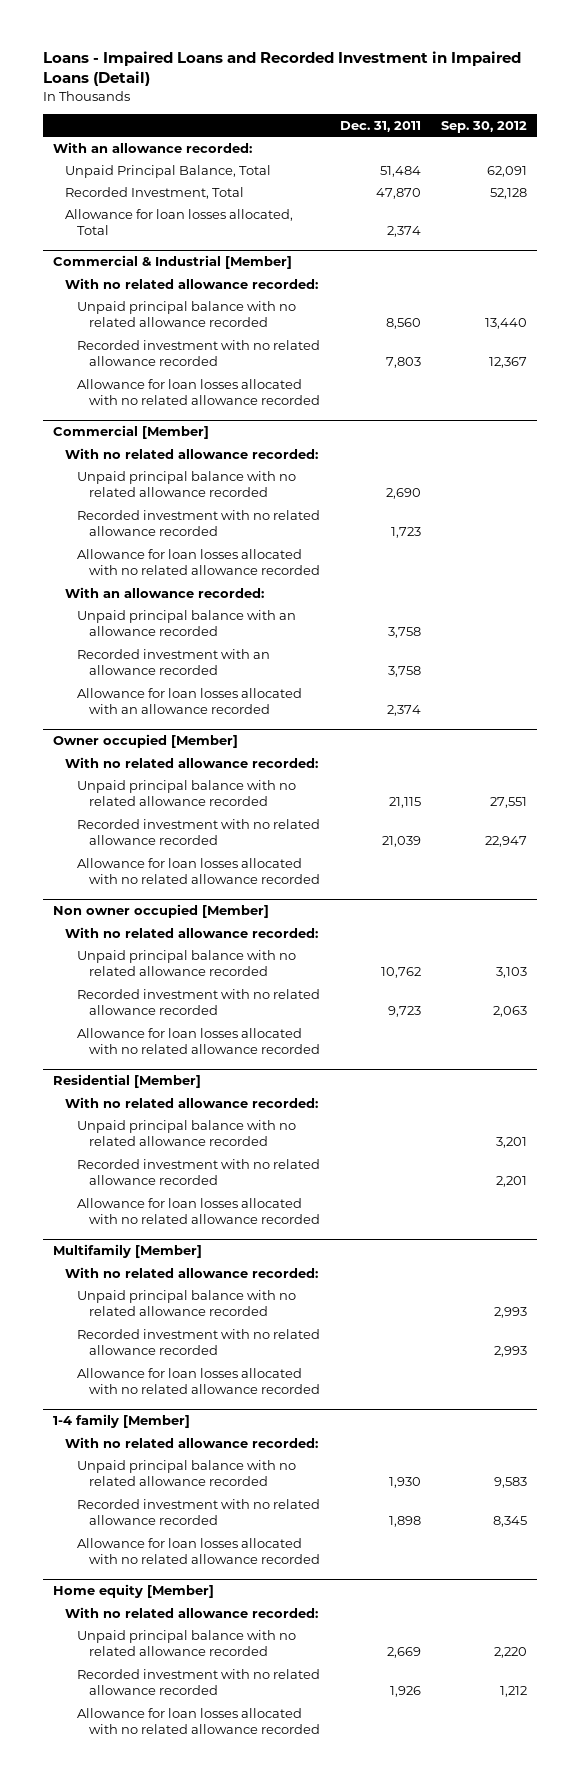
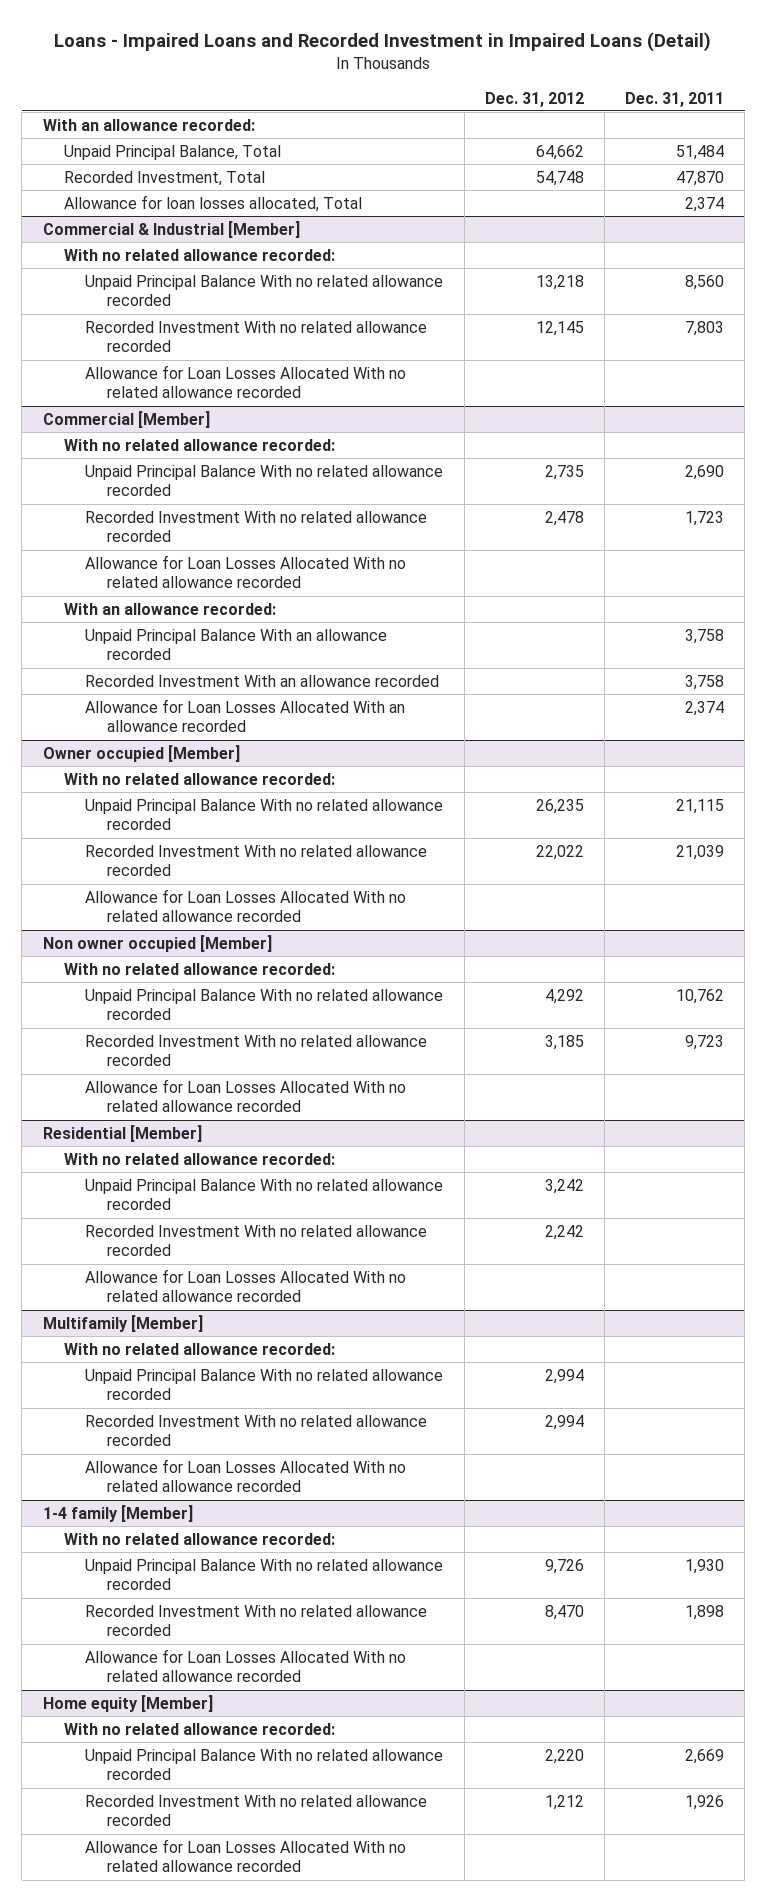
[440,120,527,133] Sep. 30, 2012 -> none
none -> [484,91,584,107] Dec. 31, 2012
[76,300,296,328] Unpaid principal balance with no related allowance recorded -> [85,274,444,307] Unpaid Principal Balance With no related allowance recorded
[76,339,320,367] Recorded investment with no related allowance recorded -> [85,320,428,353] Recorded Investment With no related allowance recorded
[76,378,320,406] Allowance for loan losses allocated with no related allowance recorded -> [85,364,407,399] Allowance for Loan Losses Allocated With no related allowance recorded
[76,470,296,498] Unpaid principal balance with no related allowance recorded -> [85,464,444,497] Unpaid Principal Balance With no related allowance recorded
[76,509,320,537] Recorded investment with no related allowance recorded -> [85,510,428,543] Recorded Investment With no related allowance recorded
[76,548,320,576] Allowance for loan losses allocated with no related allowance recorded -> [85,554,407,589] Allowance for Loan Losses Allocated With no related allowance recorded
[76,609,296,637] Unpaid principal balance with an allowance recorded -> [85,628,388,661] Unpaid Principal Balance With an allowance recorded
[76,648,270,676] Recorded investment with an allowance recorded -> [85,674,440,687] Recorded Investment With an allowance recorded
[76,687,302,715] Allowance for loan losses allocated with an allowance recorded -> [85,698,406,733] Allowance for Loan Losses Allocated With an allowance recorded
[76,779,296,807] Unpaid principal balance with no related allowance recorded -> [85,798,444,831] Unpaid Principal Balance With no related allowance recorded
[76,818,320,846] Recorded investment with no related allowance recorded -> [85,844,428,877] Recorded Investment With no related allowance recorded
[76,857,320,885] Allowance for loan losses allocated with no related allowance recorded -> [85,888,407,923] Allowance for Loan Losses Allocated With no related allowance recorded
[76,949,296,977] Unpaid principal balance with no related allowance recorded -> [85,988,444,1021] Unpaid Principal Balance With no related allowance recorded
[76,988,320,1016] Recorded investment with no related allowance recorded -> [85,1034,428,1067] Recorded Investment With no related allowance recorded
[76,1027,320,1055] Allowance for loan losses allocated with no related allowance recorded -> [85,1078,407,1113] Allowance for Loan Losses Allocated With no related allowance recorded
[76,1119,296,1147] Unpaid principal balance with no related allowance recorded -> [85,1178,444,1211] Unpaid Principal Balance With no related allowance recorded
[76,1158,320,1186] Recorded investment with no related allowance recorded -> [85,1224,428,1257] Recorded Investment With no related allowance recorded
[76,1197,320,1225] Allowance for loan losses allocated with no related allowance recorded -> [85,1268,407,1303] Allowance for Loan Losses Allocated With no related allowance recorded
[76,1289,296,1317] Unpaid principal balance with no related allowance recorded -> [85,1368,444,1401] Unpaid Principal Balance With no related allowance recorded
[76,1328,320,1356] Recorded investment with no related allowance recorded -> [85,1414,428,1447] Recorded Investment With no related allowance recorded
[76,1367,320,1395] Allowance for loan losses allocated with no related allowance recorded -> [85,1458,407,1493] Allowance for Loan Losses Allocated With no related allowance recorded
[76,1459,296,1487] Unpaid principal balance with no related allowance recorded -> [85,1558,444,1591] Unpaid Principal Balance With no related allowance recorded
[76,1498,320,1526] Recorded investment with no related allowance recorded -> [85,1604,428,1637] Recorded Investment With no related allowance recorded
[76,1537,320,1565] Allowance for loan losses allocated with no related allowance recorded -> [85,1648,407,1683] Allowance for Loan Losses Allocated With no related allowance recorded
[76,1629,296,1657] Unpaid principal balance with no related allowance recorded -> [85,1748,444,1781] Unpaid Principal Balance With no related allowance recorded
[76,1668,320,1696] Recorded investment with no related allowance recorded -> [85,1794,428,1827] Recorded Investment With no related allowance recorded
[76,1707,320,1735] Allowance for loan losses allocated with no related allowance recorded -> [85,1838,407,1873] Allowance for Loan Losses Allocated With no related allowance recorded

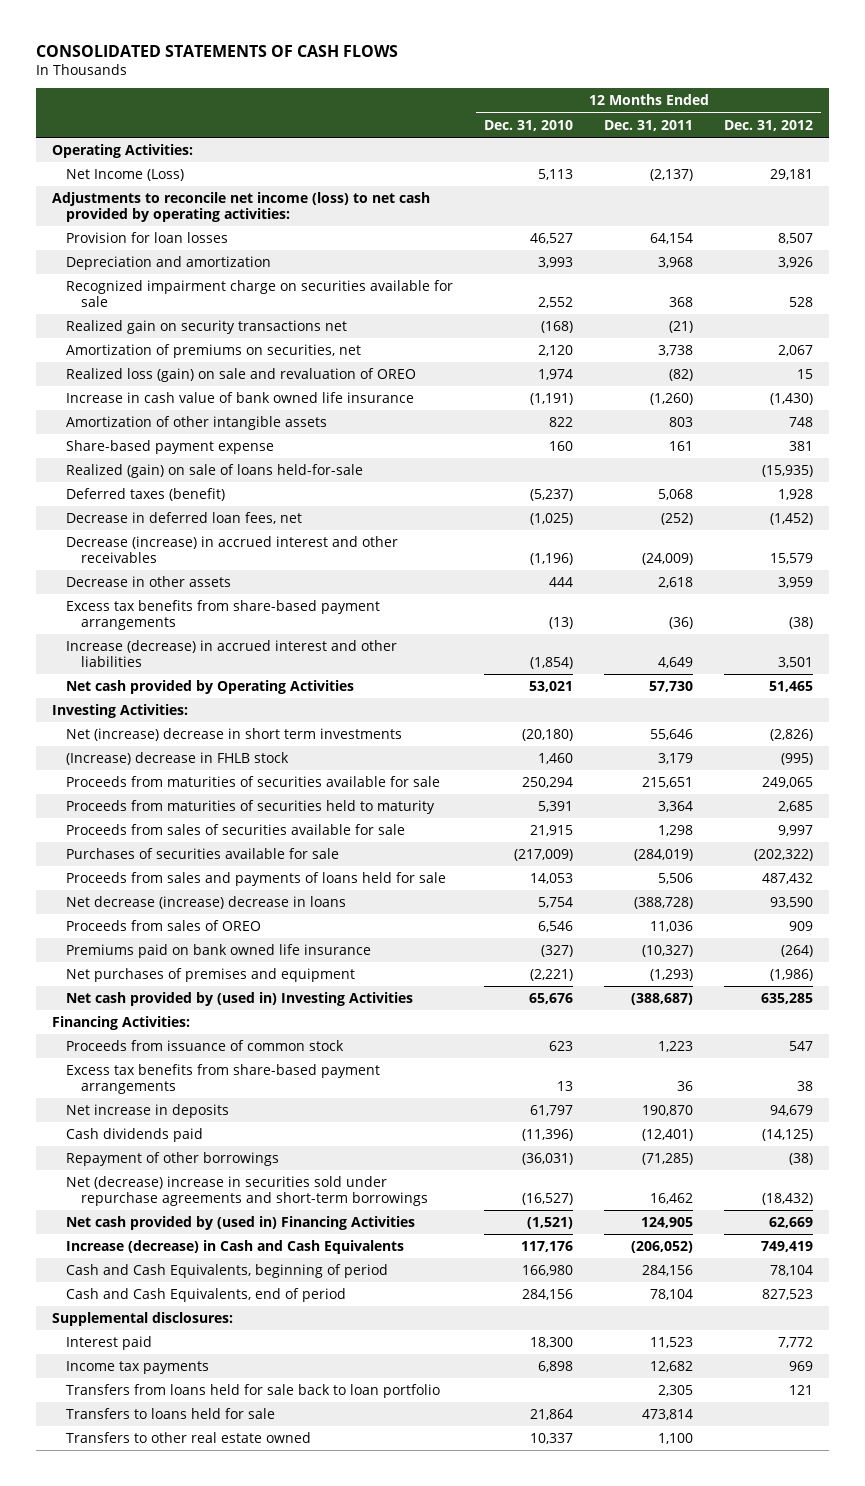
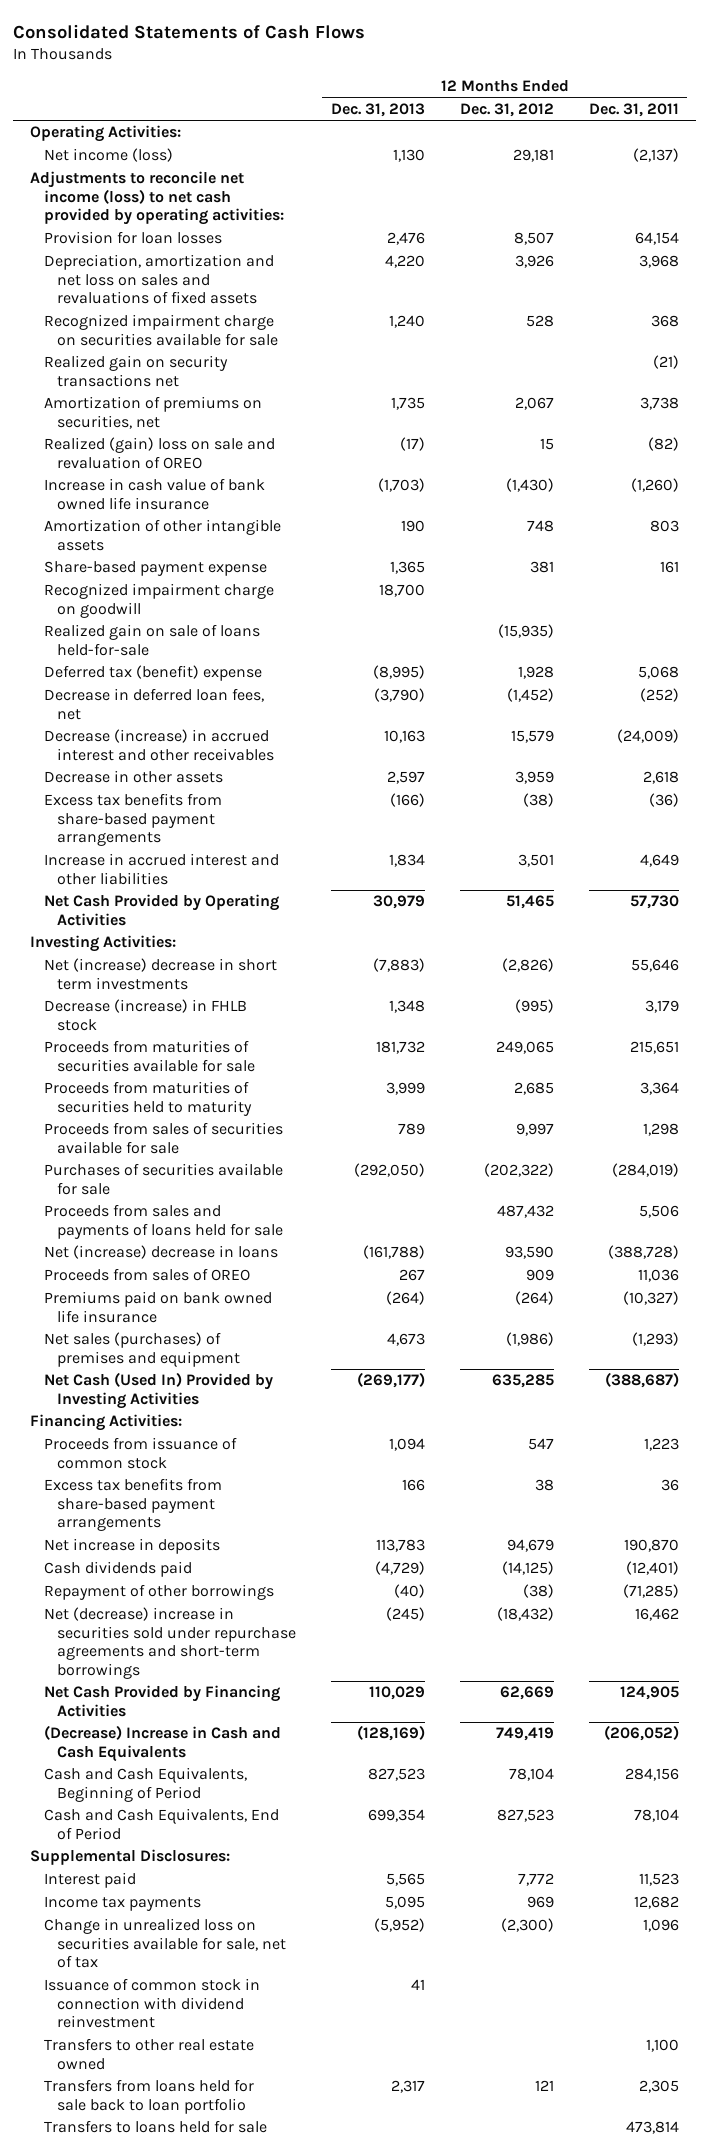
[36,44,399,57] CONSOLIDATED STATEMENTS OF CASH FLOWS -> [12,23,365,39] Consolidated Statements of Cash Flows
[484,119,574,131] Dec. 31, 2010 -> none
none -> [331,102,426,117] Dec. 31, 2013
[66,168,185,181] Net Income (Loss) -> [43,148,173,163] Net income (loss)
[66,255,272,270] Depreciation and amortization -> [43,254,274,305] Depreciation, amortization and net loss on sales and revaluations of fixed assets
[66,367,417,382] Realized loss (gain) on sale and revaluation of OREO -> [43,437,275,469] Realized (gain) loss on sale and revaluation of OREO
none -> [43,583,274,618] Recognized impairment charge on goodwill
[66,463,364,478] Realized (gain) on sale of loans held-for-sale -> [43,624,260,656] Realized gain on sale of loans held-for-sale
[66,487,226,501] Deferred taxes (benefit) -> [43,665,262,682] Deferred tax (benefit) expense
[66,639,398,667] Increase (decrease) in accrued interest and other liabilities -> [43,853,279,885] Increase in accrued interest and other liabilities
[66,679,355,694] Net cash provided by Operating Activities -> [43,894,279,926] Net Cash Provided by Operating Activities
[66,751,290,765] (Increase) decrease in FHLB stock -> [43,999,247,1031] Decrease (increase) in FHLB stock
[66,895,347,909] Net decrease (increase) decrease in loans -> [43,1245,278,1260] Net (increase) decrease in loans
[66,967,356,982] Net purchases of premises and equipment -> [43,1332,241,1367] Net sales (purchases) of premises and equipment
[66,991,414,1006] Net cash provided by (used in) Investing Activities -> [43,1372,273,1409] Net Cash (Used In) Provided by Investing Activities
[66,1215,416,1230] Net cash provided by (used in) Financing Activities -> [43,1685,280,1717] Net Cash Provided by Financing Activities
[66,1239,405,1254] Increase (decrease) in Cash and Cash Equivalents -> [43,1725,281,1762] (Decrease) Increase in Cash and Cash Equivalents
[66,1263,389,1278] Cash and Cash Equivalents, beginning of period -> [43,1767,247,1802] Cash and Cash Equivalents, Beginning of Period
[66,1287,347,1302] Cash and Cash Equivalents, end of period -> [43,1808,279,1840] Cash and Cash Equivalents, End of Period
[51,1311,233,1326] Supplemental disclosures: -> [30,1849,231,1866] Supplemental Disclosures:
none -> [43,1918,287,1969] Change in unrealized loss on securities available for sale, net of tax
none -> [43,1978,260,2029] Issuance of common stock in connection with dividend reinvestment
[66,1431,312,1443] Transfers to other real estate owned -> [43,2038,254,2070] Transfers to other real estate owned

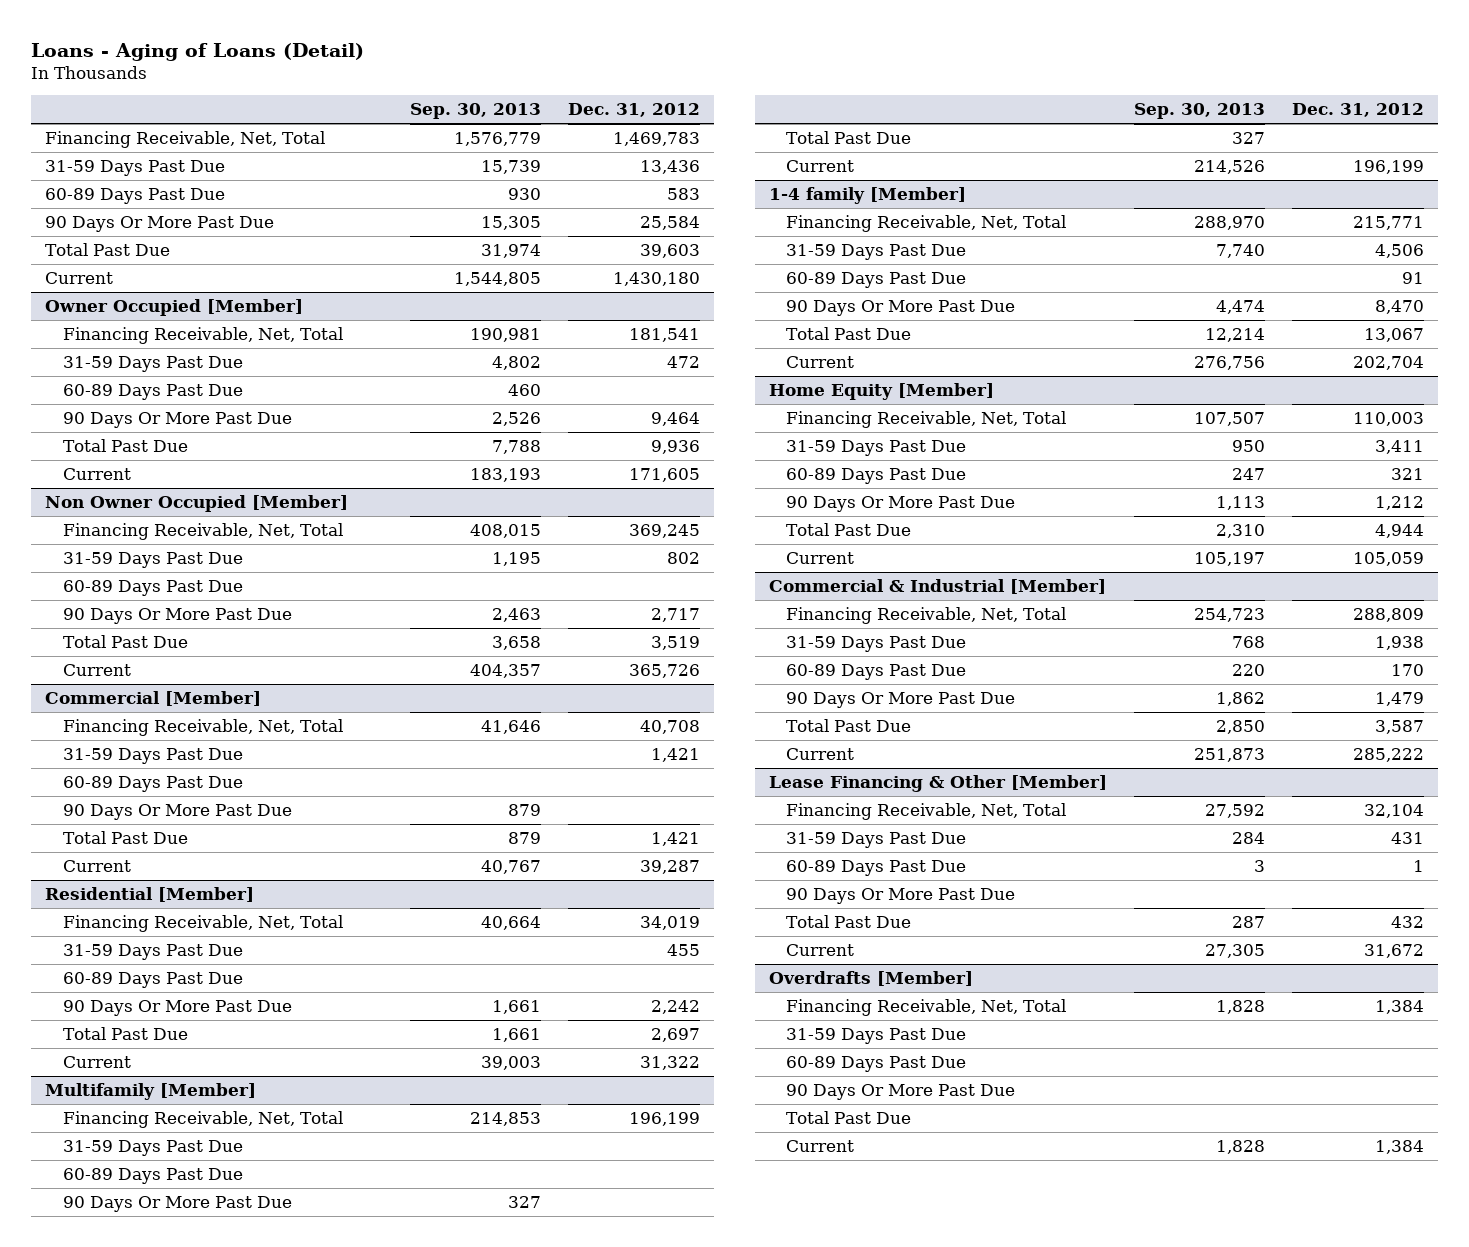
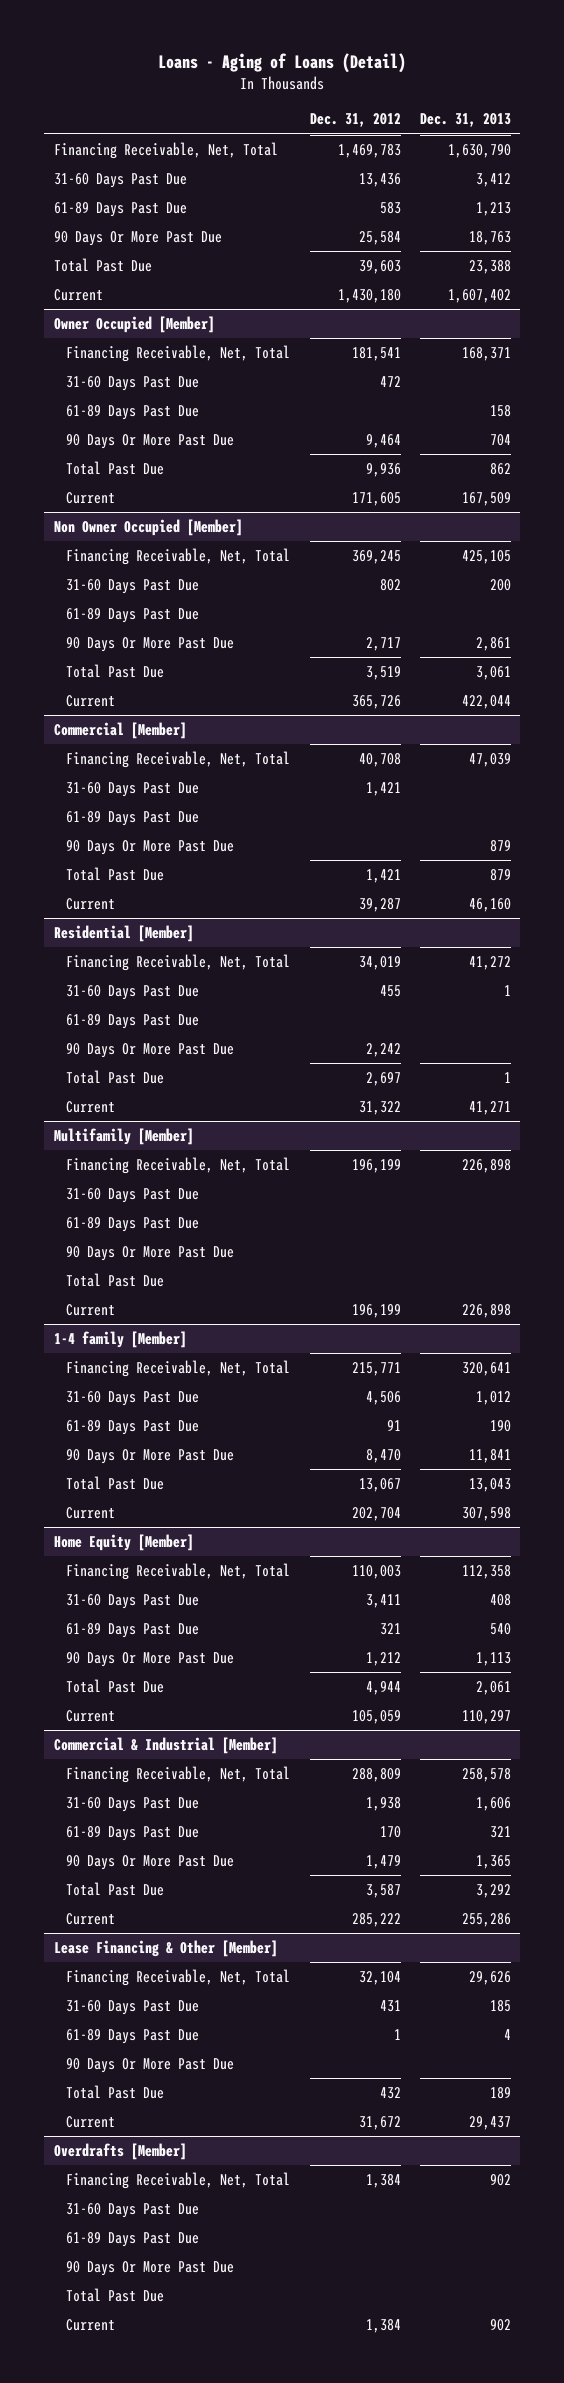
[410,103,542,120] Sep. 30, 2013 -> none
none -> [419,113,511,128] Dec. 31, 2013
[44,160,225,177] 31-59 Days Past Due -> [53,173,187,189] 31-60 Days Past Due
[44,188,225,205] 60-89 Days Past Due -> [53,202,187,218] 61-89 Days Past Due
[62,356,243,373] 31-59 Days Past Due -> [66,376,200,392] 31-60 Days Past Due
[62,384,243,401] 60-89 Days Past Due -> [66,405,200,421] 61-89 Days Past Due
[62,552,243,569] 31-59 Days Past Due -> [66,579,200,595] 31-60 Days Past Due
[62,580,243,597] 60-89 Days Past Due -> [66,608,200,624] 61-89 Days Past Due
[62,748,243,765] 31-59 Days Past Due -> [66,782,200,798] 31-60 Days Past Due
[62,776,243,793] 60-89 Days Past Due -> [66,811,200,827] 61-89 Days Past Due
[62,944,243,961] 31-59 Days Past Due -> [66,985,200,1001] 31-60 Days Past Due
[62,972,243,989] 60-89 Days Past Due -> [66,1014,200,1030] 61-89 Days Past Due
[62,1140,243,1157] 31-59 Days Past Due -> [66,1188,200,1204] 31-60 Days Past Due
[62,1168,243,1185] 60-89 Days Past Due -> [66,1217,200,1233] 61-89 Days Past Due
[786,244,967,261] 31-59 Days Past Due -> [66,1391,200,1407] 31-60 Days Past Due
[786,272,967,289] 60-89 Days Past Due -> [66,1420,200,1436] 61-89 Days Past Due
[786,440,967,457] 31-59 Days Past Due -> [66,1594,200,1610] 31-60 Days Past Due
[786,468,967,485] 60-89 Days Past Due -> [66,1623,200,1639] 61-89 Days Past Due
[786,636,967,653] 31-59 Days Past Due -> [66,1797,200,1813] 31-60 Days Past Due
[786,664,967,681] 60-89 Days Past Due -> [66,1826,200,1842] 61-89 Days Past Due
[786,832,967,849] 31-59 Days Past Due -> [66,2000,200,2016] 31-60 Days Past Due
[786,860,967,877] 60-89 Days Past Due -> [66,2029,200,2045] 61-89 Days Past Due
[786,1028,967,1045] 31-59 Days Past Due -> [66,2203,200,2219] 31-60 Days Past Due
[786,1056,967,1073] 60-89 Days Past Due -> [66,2232,200,2248] 61-89 Days Past Due

